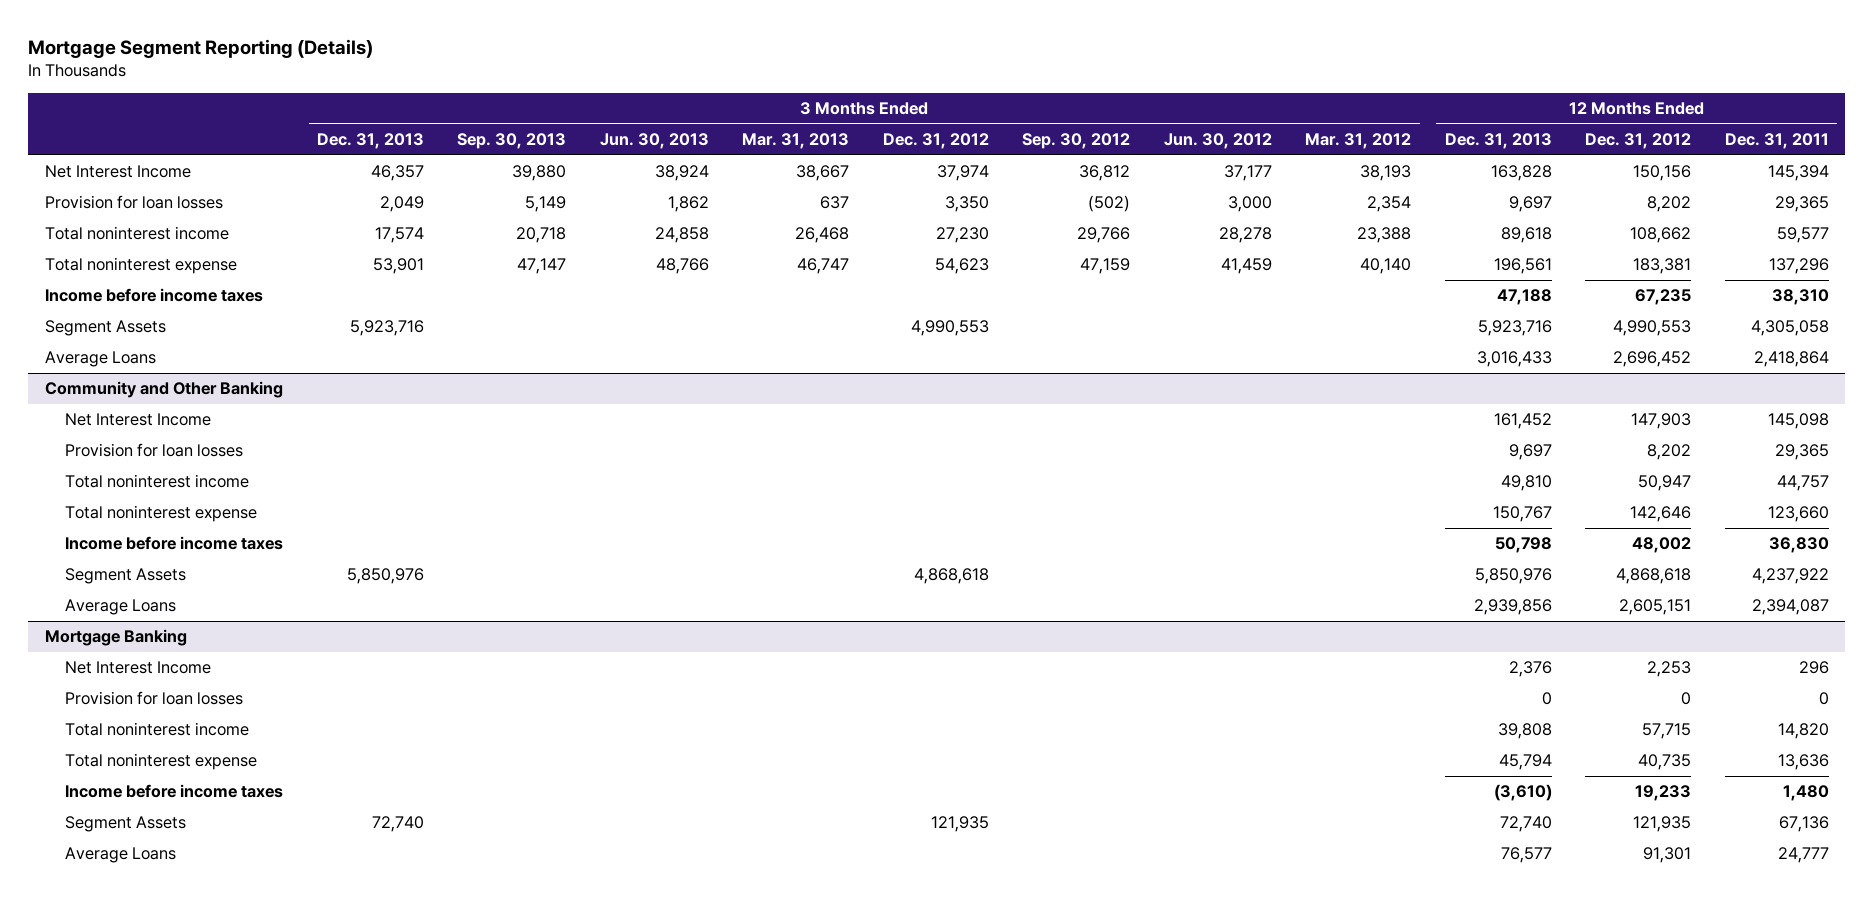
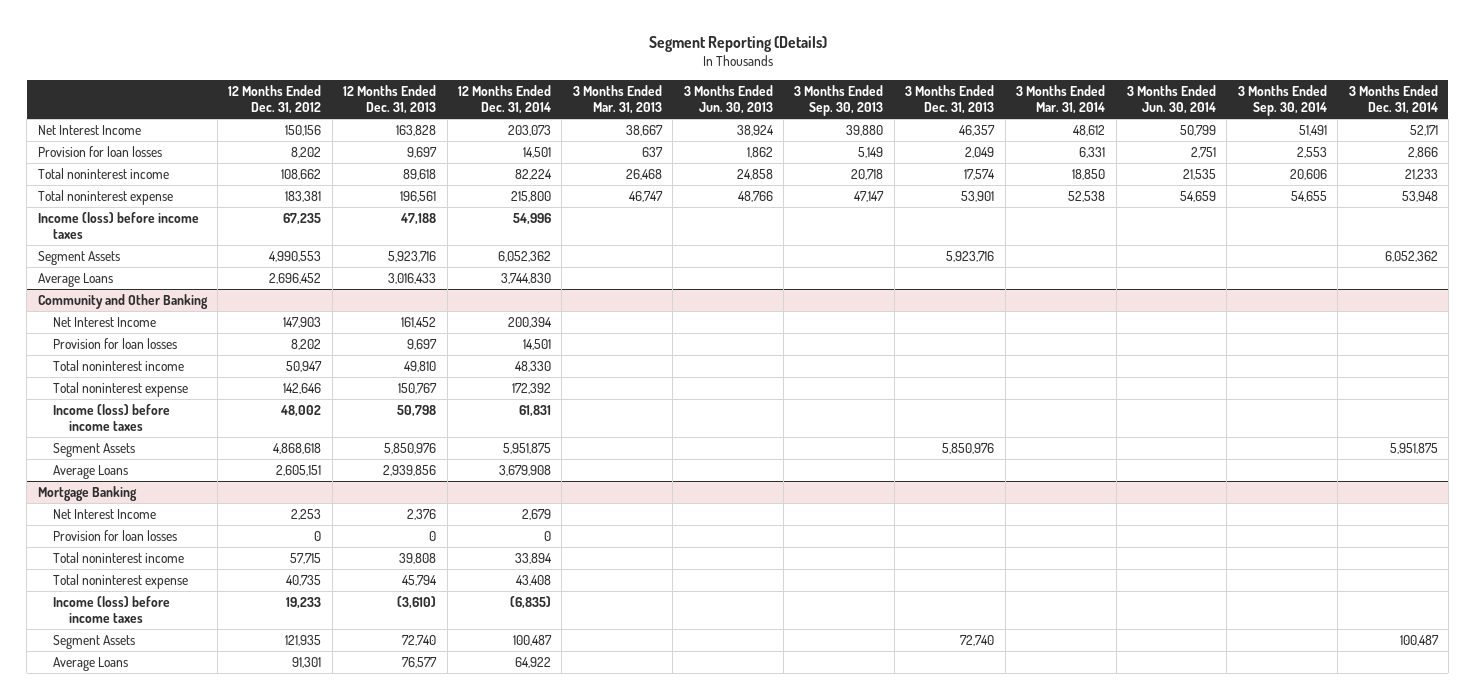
[28,38,374,58] Mortgage Segment Reporting (Details) -> [648,35,827,52] Segment Reporting (Details)
[882,133,989,150] Dec. 31, 2012 -> none
[1022,133,1131,150] Sep. 30, 2012 -> none
[1163,133,1272,150] Jun. 30, 2012 -> none
[1305,133,1412,150] Mar. 31, 2012 -> none
[1724,133,1829,150] Dec. 31, 2011 -> none
none -> [458,85,552,115] 12 Months Ended Dec. 31, 2014
none -> [1016,85,1106,115] 3 Months Ended Mar. 31, 2014
none -> [1126,85,1216,115] 3 Months Ended Jun. 30, 2014
none -> [1237,85,1327,117] 3 Months Ended Sep. 30, 2014
none -> [1348,85,1438,115] 3 Months Ended Dec. 31, 2014
[44,288,263,303] Income before income taxes -> [37,212,199,240] Income (loss) before income taxes
[65,536,284,551] Income before income taxes -> [53,404,171,432] Income (loss) before income taxes
[65,784,284,799] Income before income taxes -> [53,596,171,624] Income (loss) before income taxes

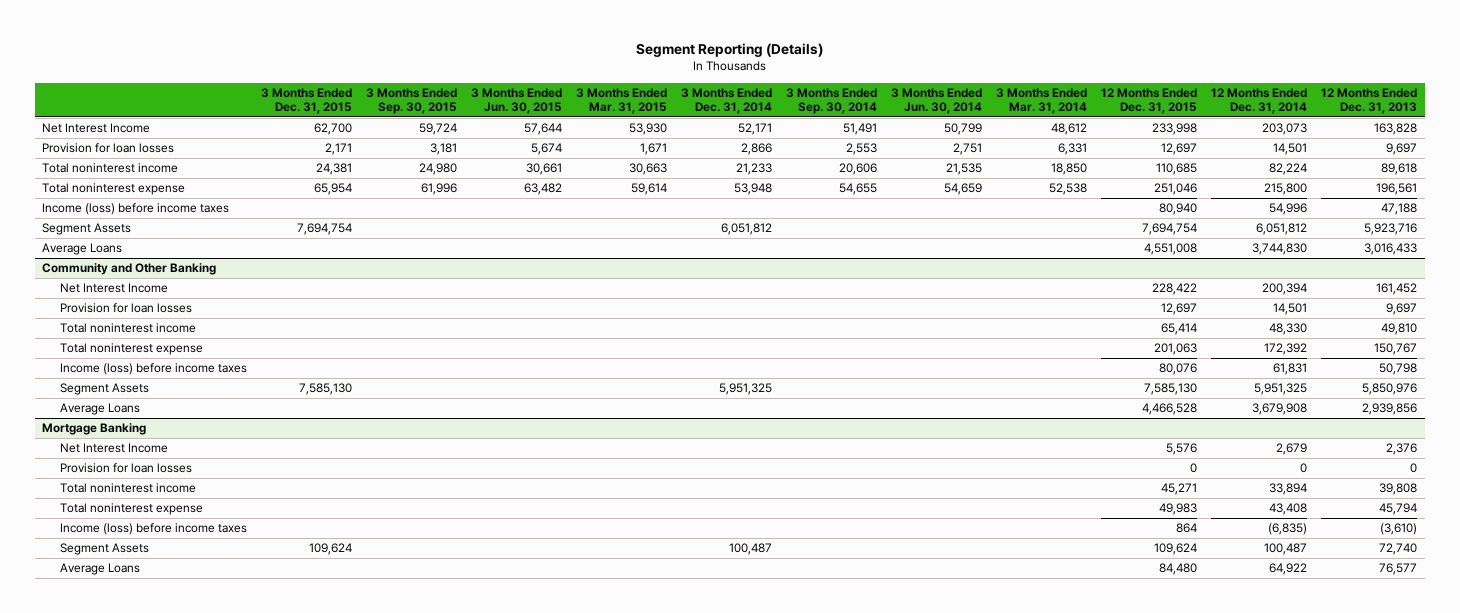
[228,85,322,115] 12 Months Ended Dec. 31, 2012 -> none
[572,85,662,115] 3 Months Ended Mar. 31, 2013 -> none
[683,85,773,115] 3 Months Ended Jun. 30, 2013 -> none
[794,85,884,117] 3 Months Ended Sep. 30, 2013 -> none
[905,85,995,115] 3 Months Ended Dec. 31, 2013 -> none
none -> [260,87,352,115] 3 Months Ended Dec. 31, 2015
none -> [365,87,457,115] 3 Months Ended Sep. 30, 2015
none -> [470,87,562,115] 3 Months Ended Jun. 30, 2015
none -> [575,87,667,115] 3 Months Ended Mar. 31, 2015
none -> [1101,87,1198,115] 12 Months Ended Dec. 31, 2015
[498,251,552,263] 6,052,362 -> [1256,223,1308,236] 6,051,812
[1384,251,1438,263] 6,052,362 -> [721,223,773,236] 6,051,812
[503,443,552,455] 5,951,875 -> [1254,383,1308,396] 5,951,325
[1389,443,1438,455] 5,951,875 -> [719,383,773,396] 5,951,325

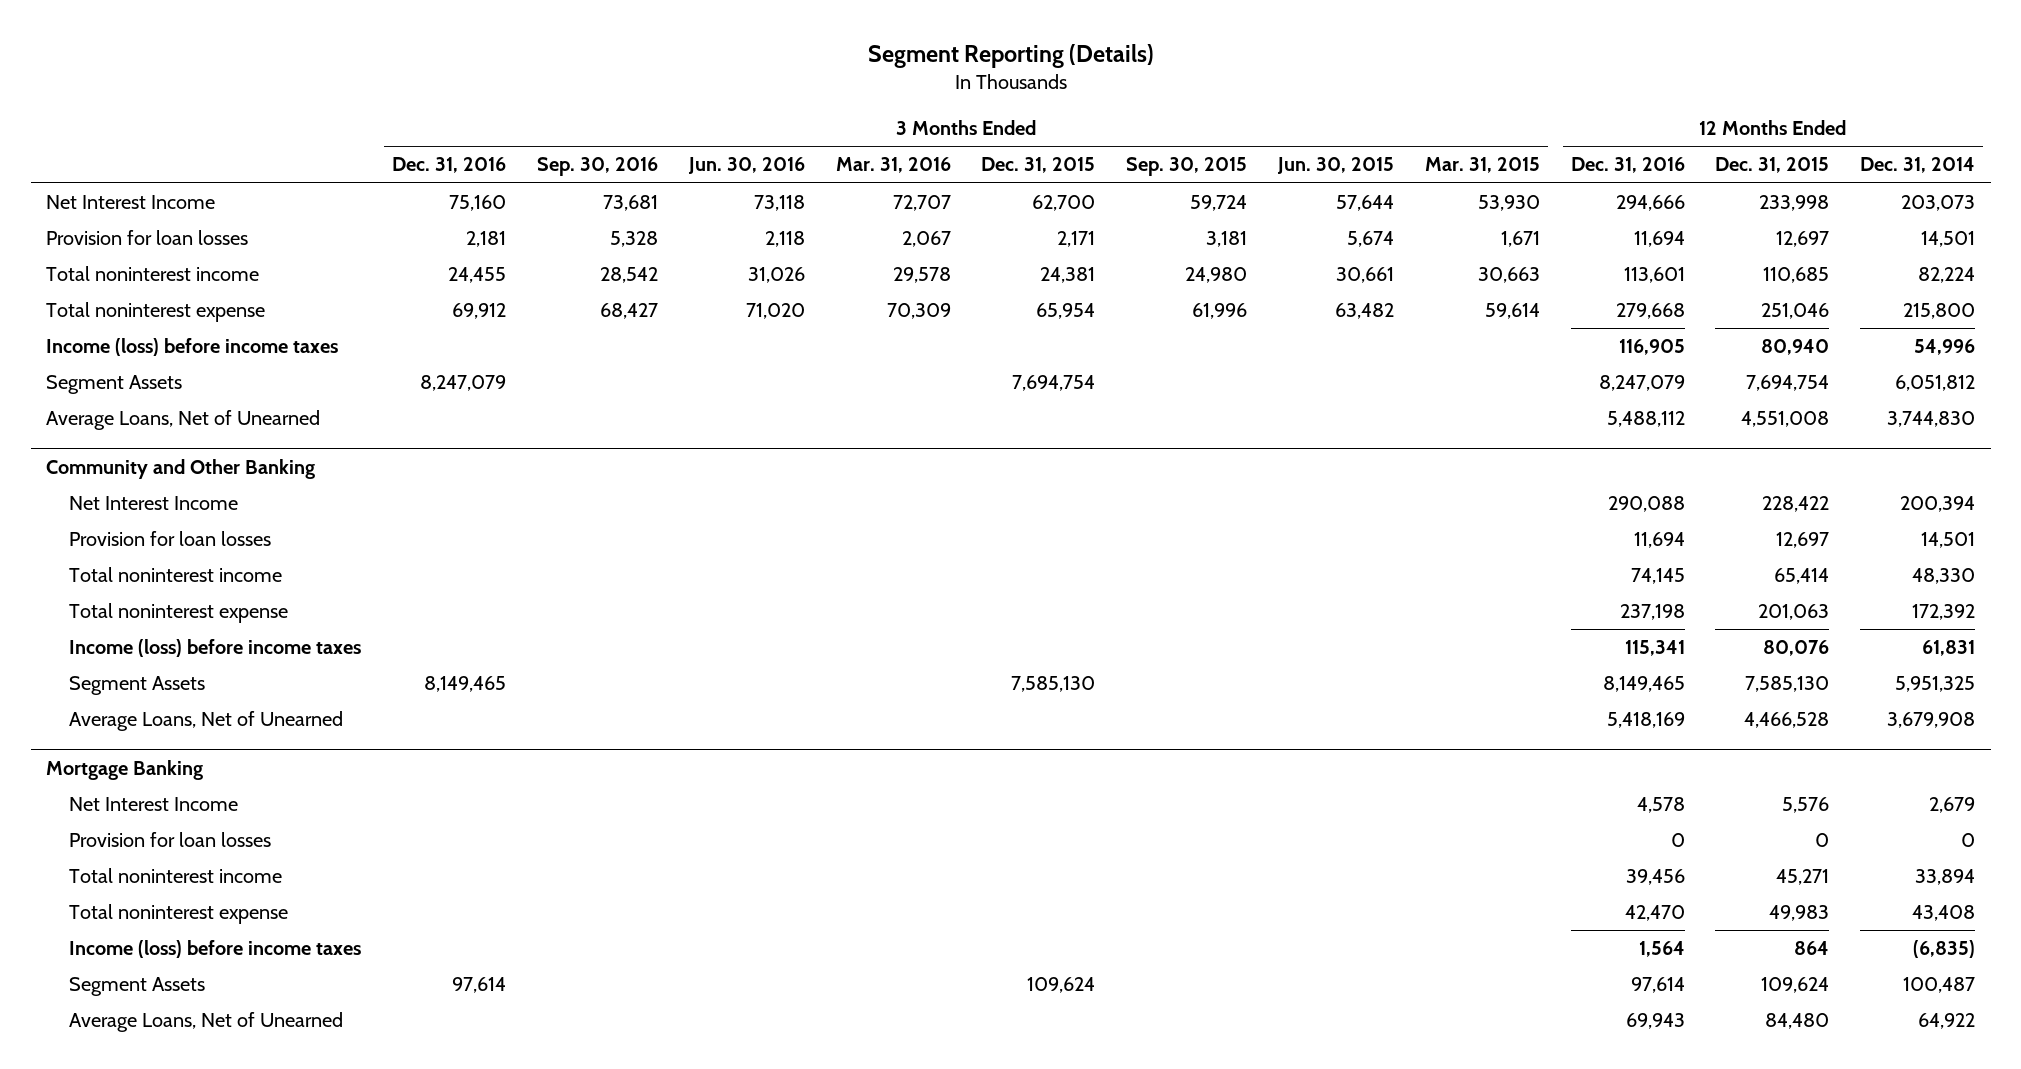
[681,87,773,115] 3 Months Ended Dec. 31, 2014 -> none
[786,87,878,115] 3 Months Ended Sep. 30, 2014 -> none
[891,87,983,115] 3 Months Ended Jun. 30, 2014 -> none
[996,87,1088,115] 3 Months Ended Mar. 31, 2014 -> none
[1321,87,1418,115] 12 Months Ended Dec. 31, 2013 -> none
none -> [392,157,507,174] Dec. 31, 2016
none -> [536,157,658,177] Sep. 30, 2016
none -> [687,157,805,175] Jun. 30, 2016
none -> [835,157,951,174] Mar. 31, 2016
none -> [1570,157,1685,174] Dec. 31, 2016
[42,243,123,256] Average Loans -> [46,410,321,431] Average Loans, Net of Unearned
[59,403,140,416] Average Loans -> [69,711,344,732] Average Loans, Net of Unearned
[59,563,140,576] Average Loans -> [69,1012,344,1033] Average Loans, Net of Unearned

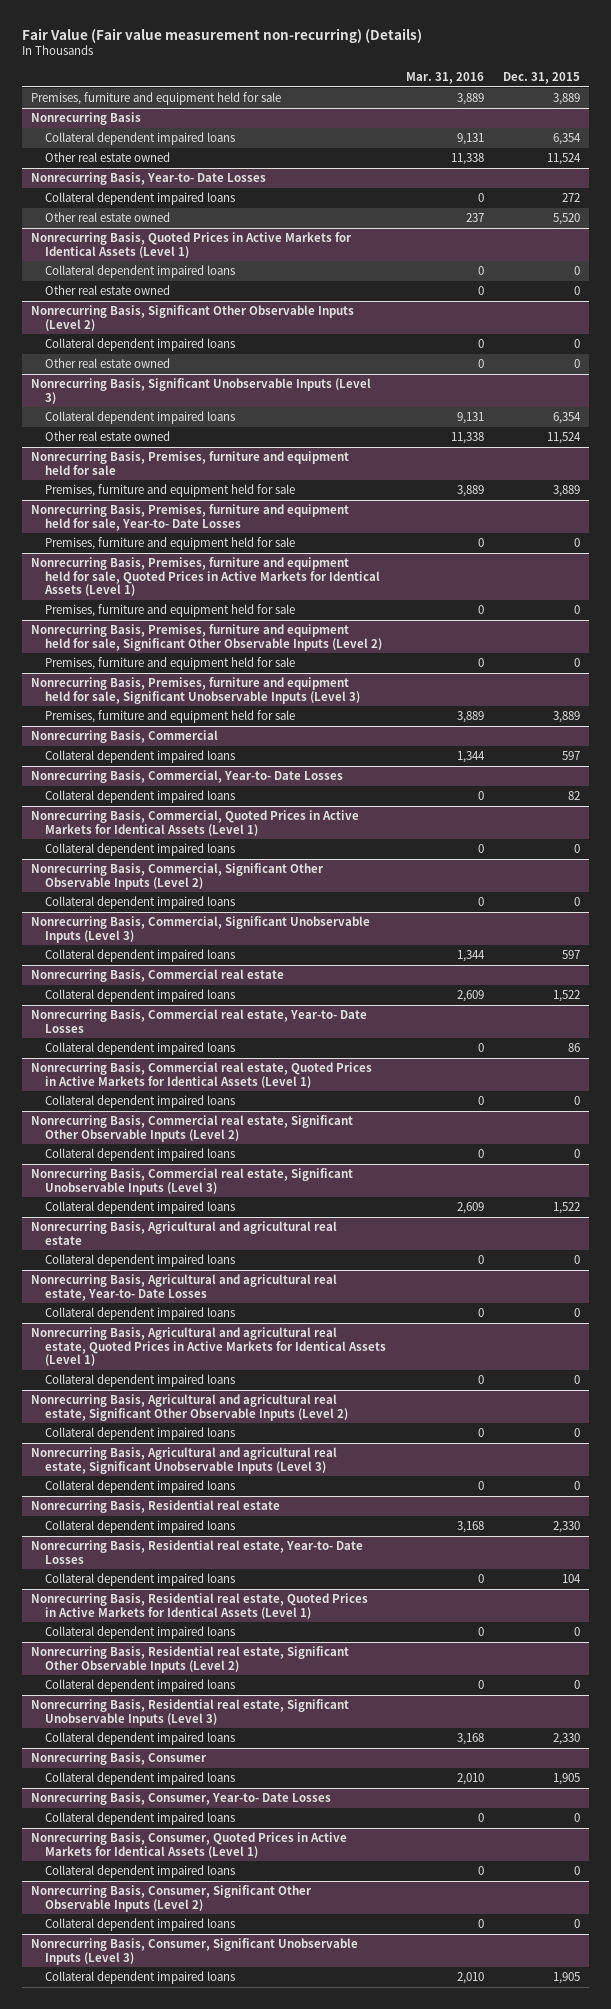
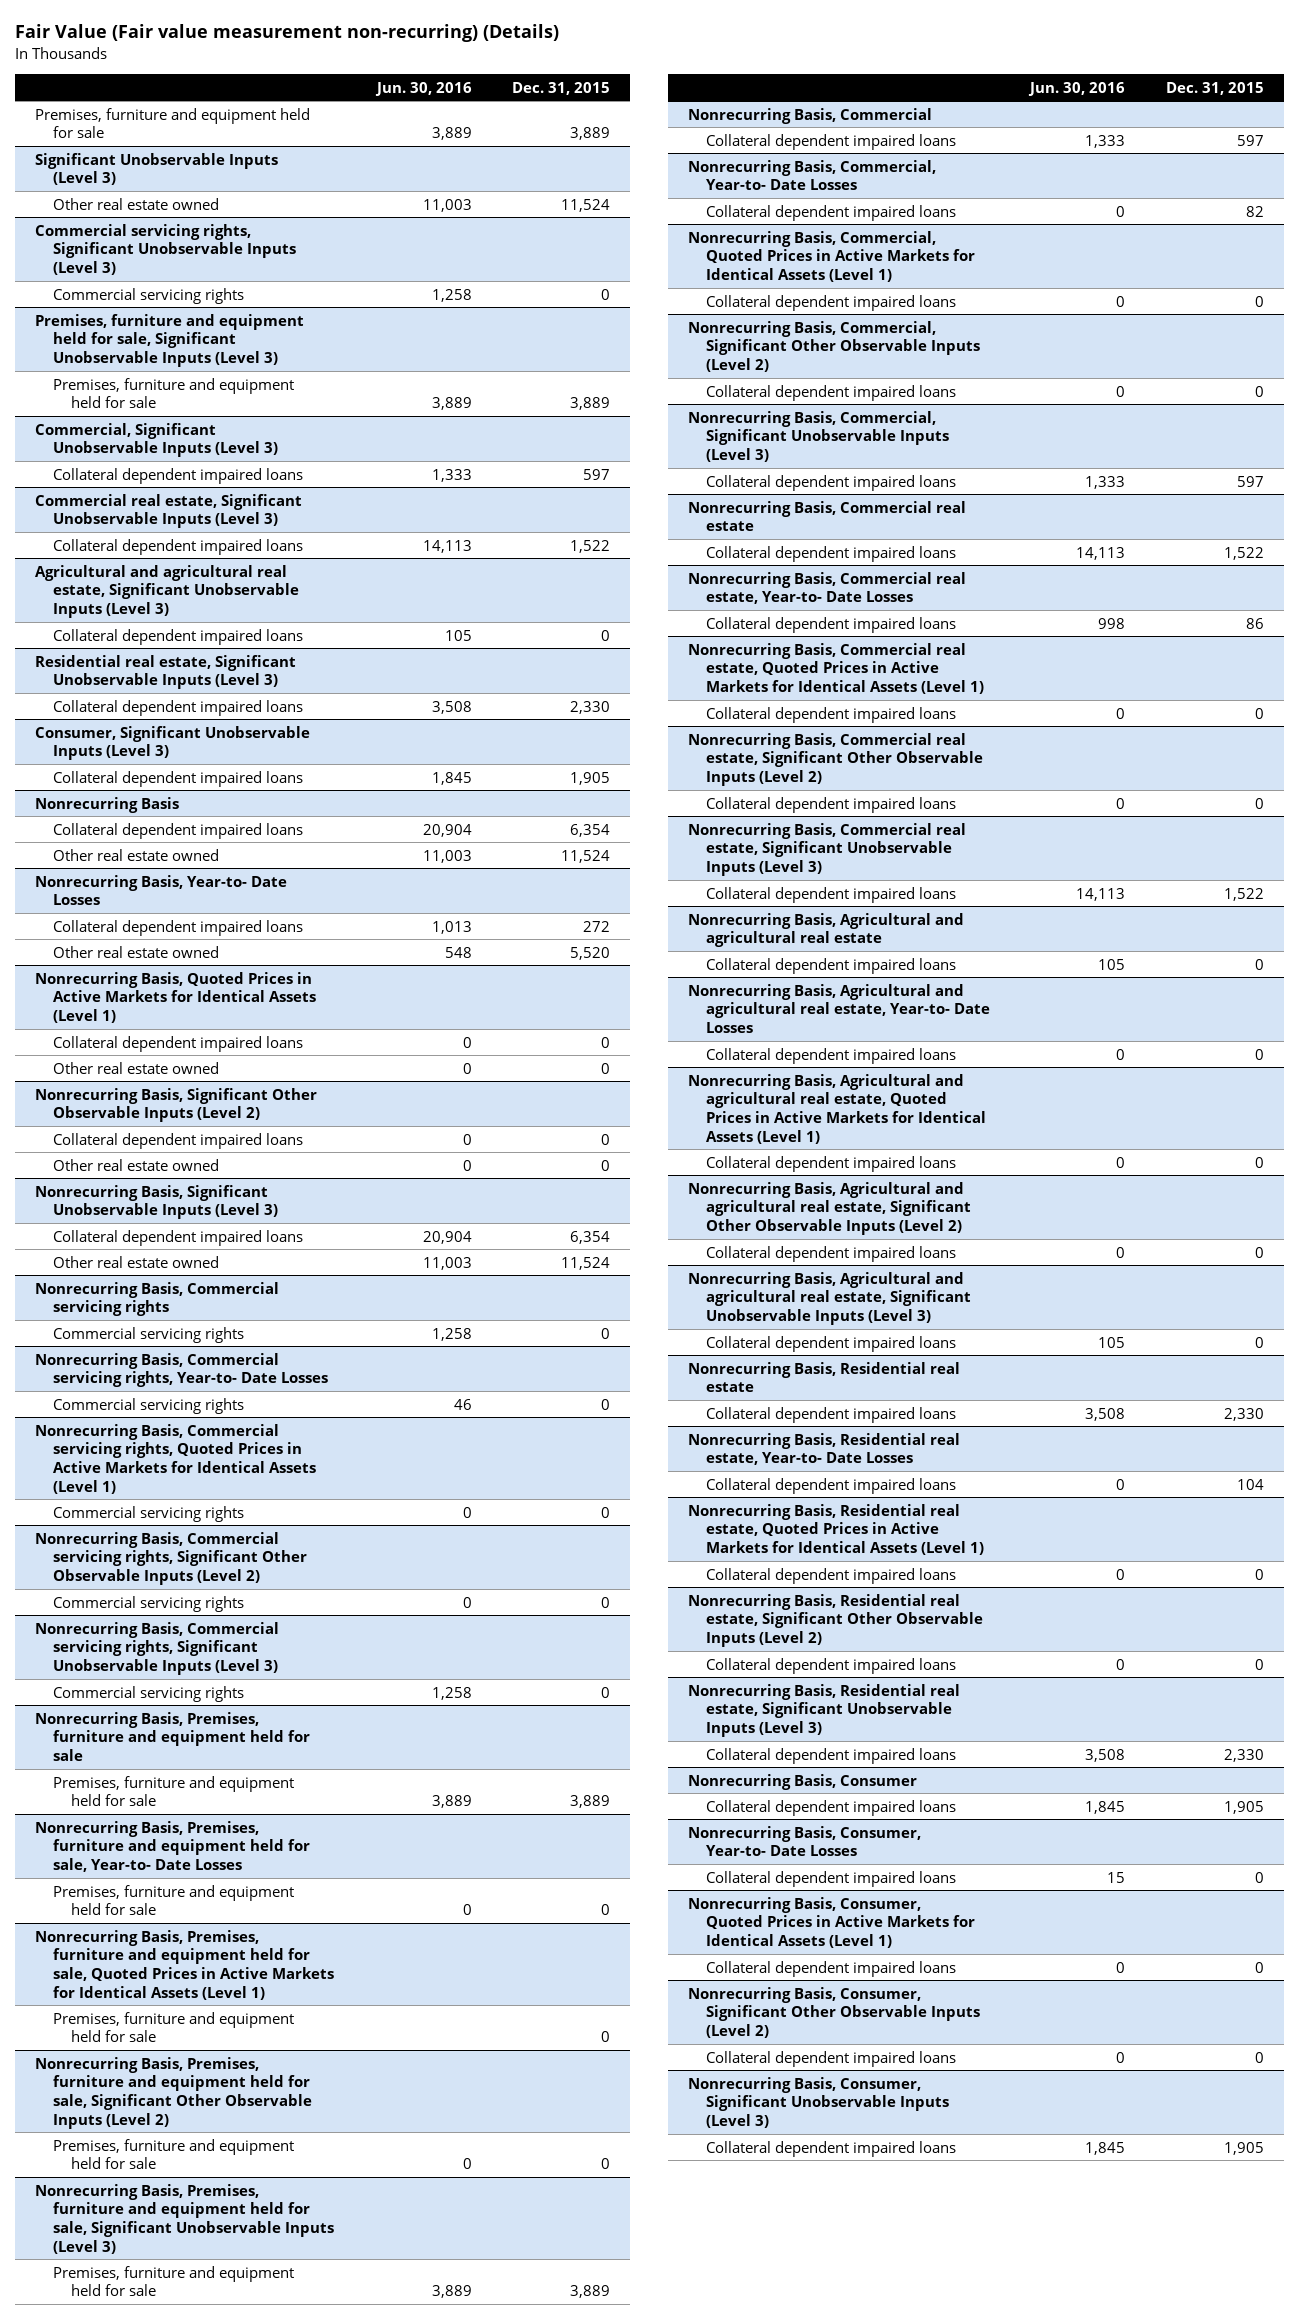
[405,71,484,84] Mar. 31, 2016 -> none
none -> [375,81,473,96] Jun. 30, 2016
none -> [34,152,278,186] Significant Unobservable Inputs (Level 3)
none -> [52,197,219,210] Other real estate owned
none -> [34,223,296,275] Commercial servicing rights, Significant Unobservable Inputs (Level 3)
none -> [52,287,244,304] Commercial servicing rights
none -> [34,313,304,367] Premises, furniture and equipment held for sale, Significant Unobservable Inputs (Level 3)
none -> [52,377,294,409] Premises, furniture and equipment held for sale
none -> [34,422,278,458] Commercial, Significant Unobservable Inputs (Level 3)
none -> [52,467,303,484] Collateral dependent impaired loans
none -> [34,493,302,529] Commercial real estate, Significant Unobservable Inputs (Level 3)
none -> [52,538,303,555] Collateral dependent impaired loans
none -> [34,564,299,618] Agricultural and agricultural real estate, Significant Unobservable Inputs (Level 3)
none -> [52,628,303,645] Collateral dependent impaired loans
none -> [34,654,296,690] Residential real estate, Significant Unobservable Inputs (Level 3)
none -> [52,699,303,716] Collateral dependent impaired loans
none -> [34,725,310,761] Consumer, Significant Unobservable Inputs (Level 3)
none -> [52,770,303,787] Collateral dependent impaired loans
none -> [34,1281,279,1317] Nonrecurring Basis, Commercial servicing rights
none -> [52,1326,244,1343] Commercial servicing rights
none -> [34,1352,328,1388] Nonrecurring Basis, Commercial servicing rights, Year-to- Date Losses
none -> [52,1397,244,1414] Commercial servicing rights
none -> [34,1423,316,1494] Nonrecurring Basis, Commercial servicing rights, Quoted Prices in Active Markets for Identical Assets (Level 1)
none -> [52,1505,244,1522] Commercial servicing rights
none -> [34,1531,307,1585] Nonrecurring Basis, Commercial servicing rights, Significant Other Observable Inputs (Level 2)
none -> [52,1595,244,1612] Commercial servicing rights
none -> [34,1621,279,1675] Nonrecurring Basis, Commercial servicing rights, Significant Unobservable Inputs (Level 3)
none -> [52,1685,244,1702] Commercial servicing rights

